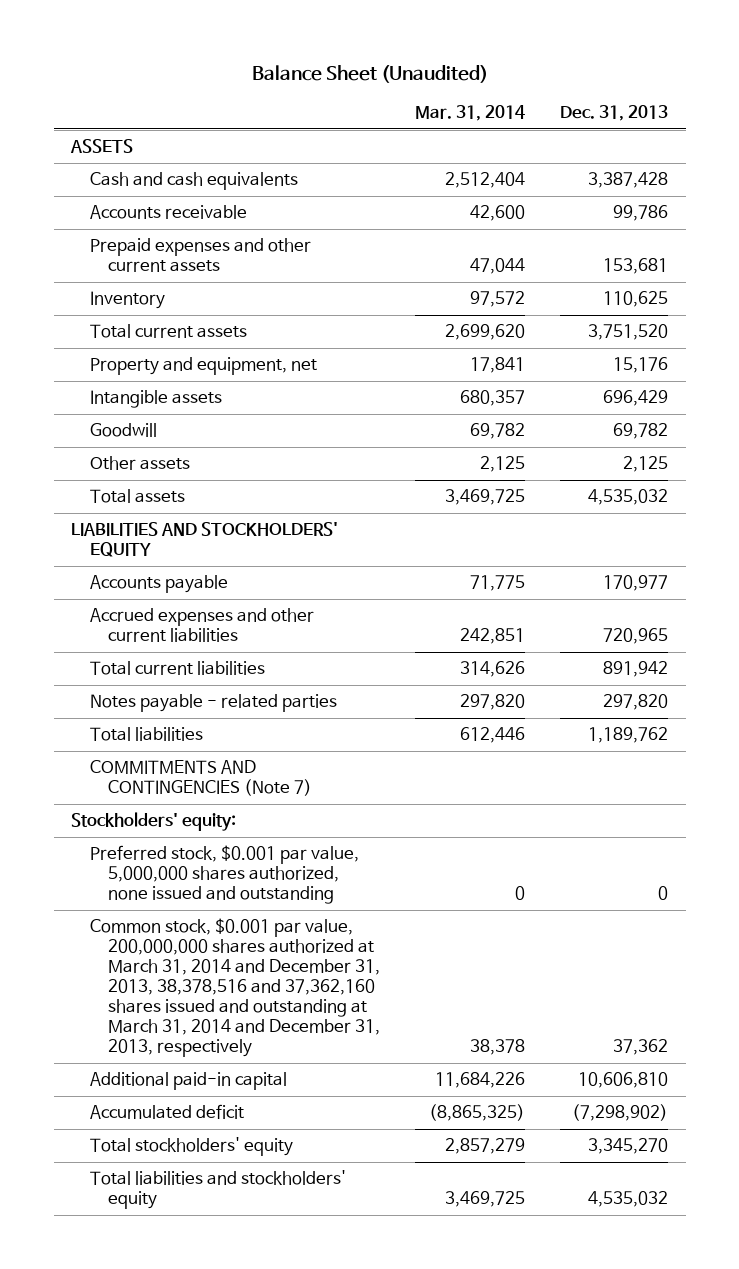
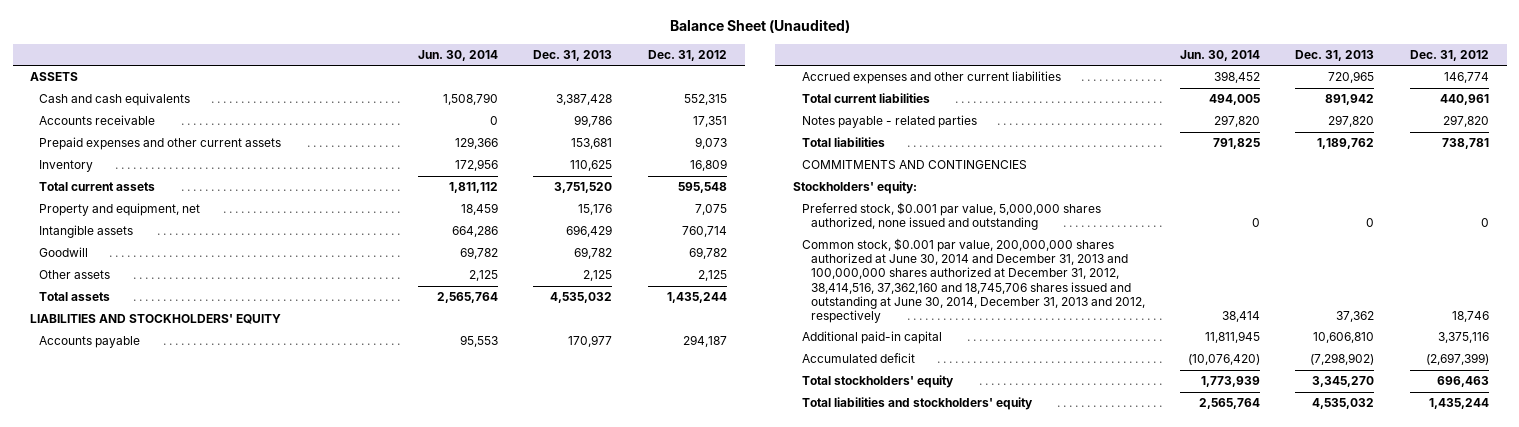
[415,105,526,122] Mar. 31, 2014 -> none
none -> [417,49,498,61] Jun. 30, 2014
none -> [647,49,727,61] Dec. 31, 2012
[89,760,313,797] COMMITMENTS AND CONTINGENCIES (Note 7) -> [801,160,1027,170] COMMITMENTS AND CONTINGENCIES
[89,918,381,1058] Common stock, $0.001 par value, 200,000,000 shares authorized at March 31, 2014 and December 31, 2013, 38,378,516 and 37,362,160 shares issued and outstanding at March 31, 2014 and December 31, 2013, respectively -> [801,238,1145,323] Common stock, $0.001 par value, 200,000,000 shares authorized at June 30, 2014 and December 31, 2013 and 100,000,000 shares authorized at December 31, 2012, 38,414,516, 37,362,160 and 18,745,706 shares issued and outstanding at June 30, 2014, December 31, 2013 and 2012, respectively

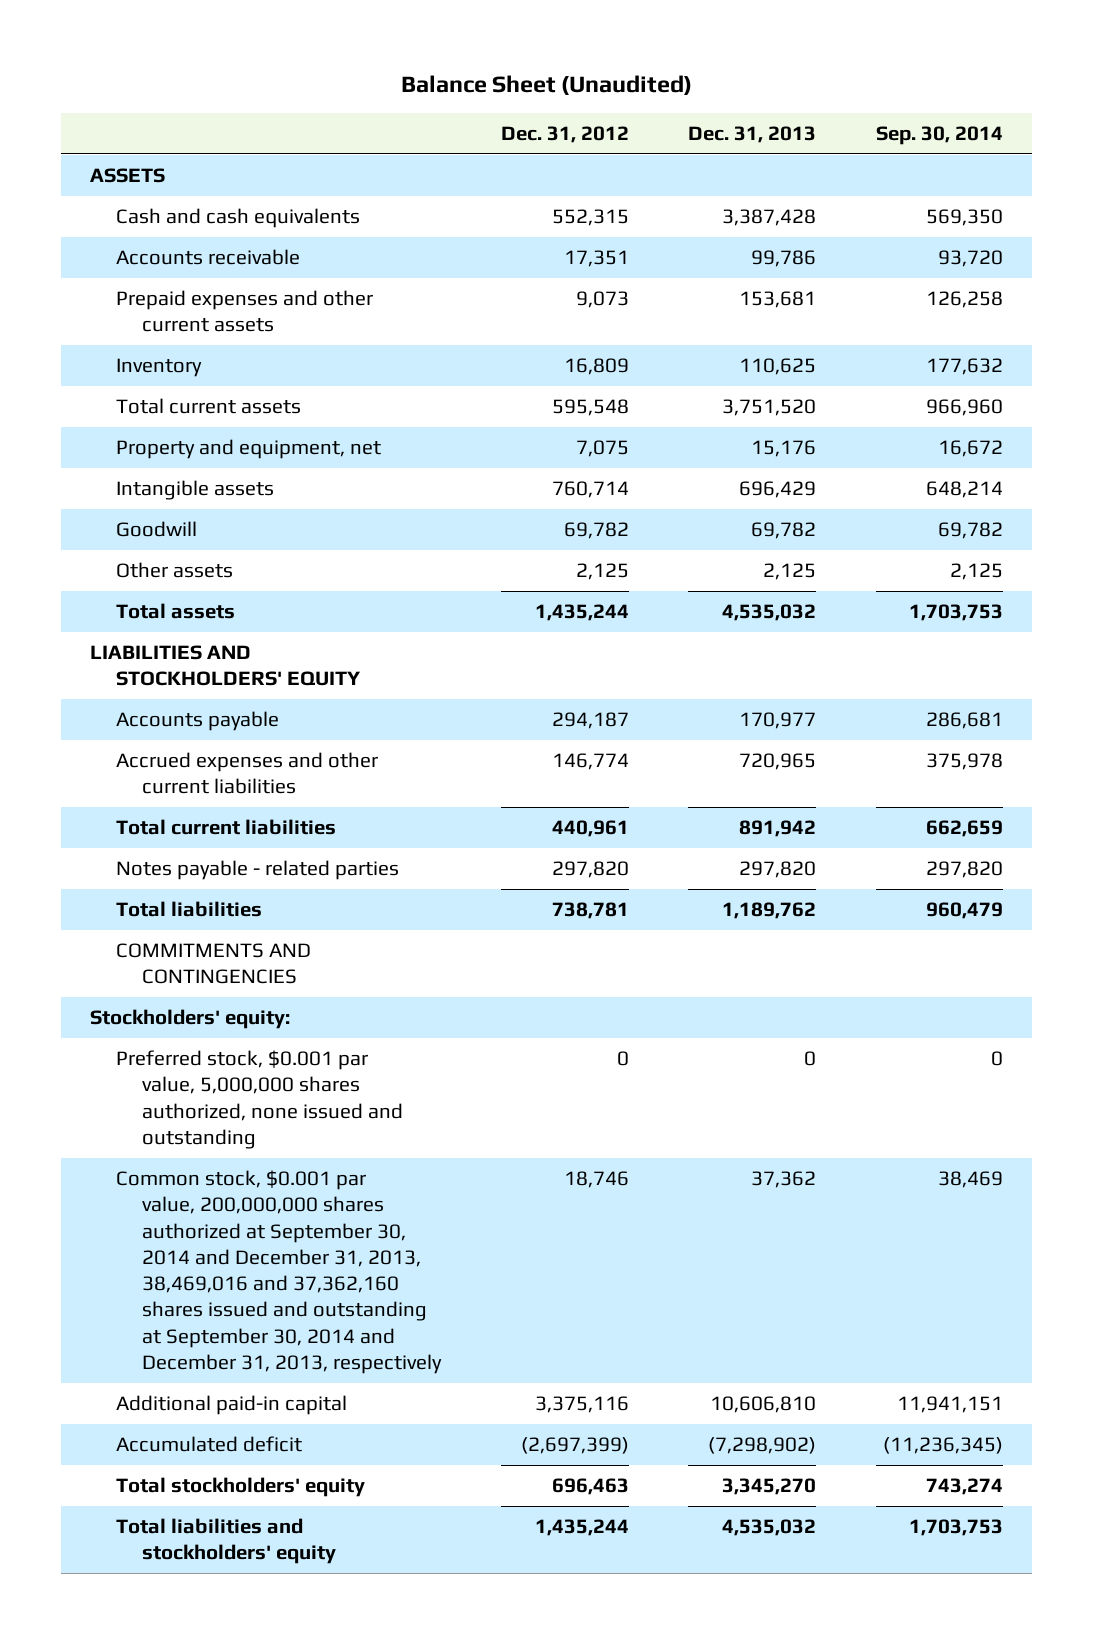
[417,49,498,61] Jun. 30, 2014 -> none
none -> [875,126,1003,146] Sep. 30, 2014
[801,238,1145,323] Common stock, $0.001 par value, 200,000,000 shares authorized at June 30, 2014 and December 31, 2013 and 100,000,000 shares authorized at December 31, 2012, 38,414,516, 37,362,160 and 18,745,706 shares issued and outstanding at June 30, 2014, December 31, 2013 and 2012, respectively -> [116,1170,443,1374] Common stock, $0.001 par value, 200,000,000 shares authorized at September 30, 2014 and December 31, 2013, 38,469,016 and 37,362,160 shares issued and outstanding at September 30, 2014 and December 31, 2013, respectively

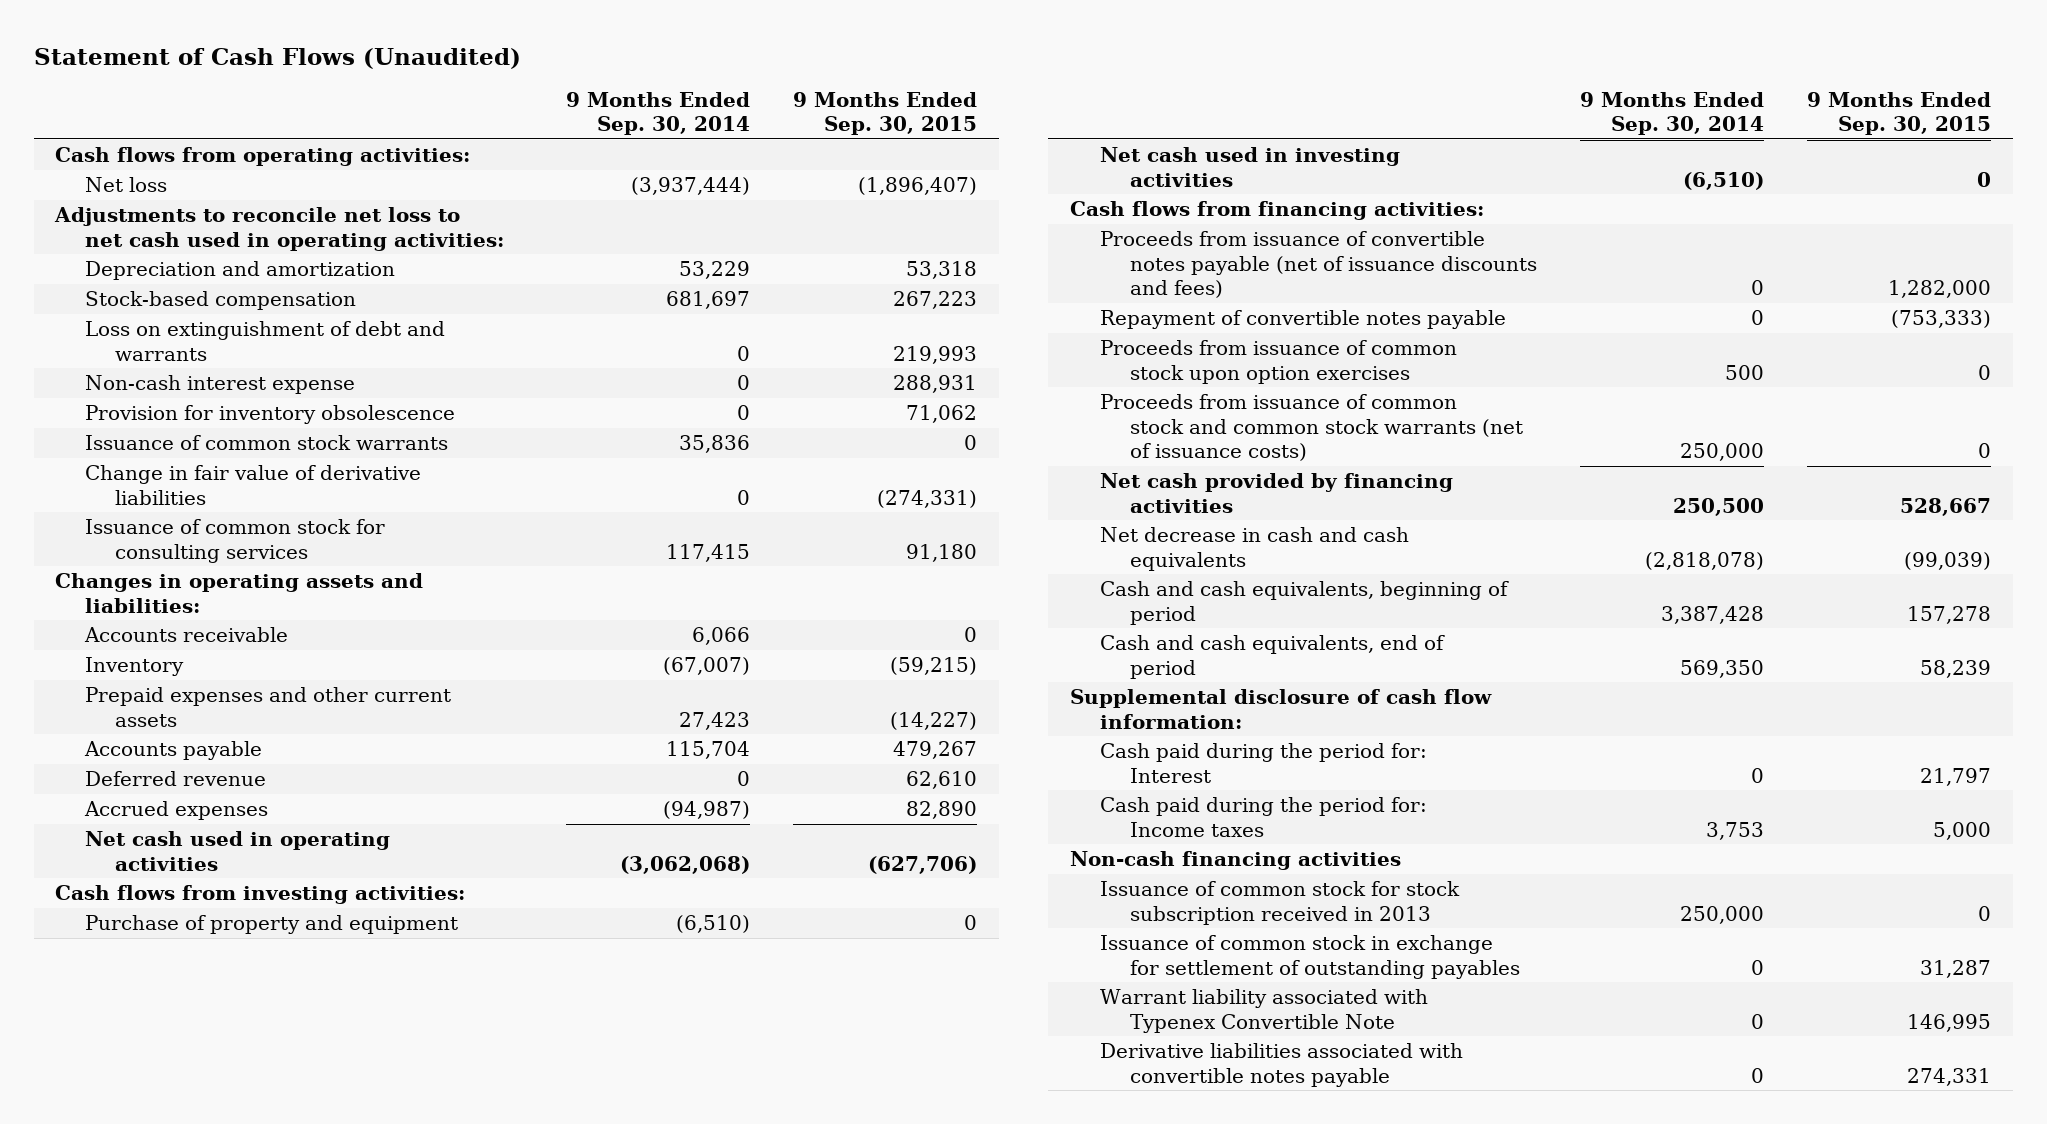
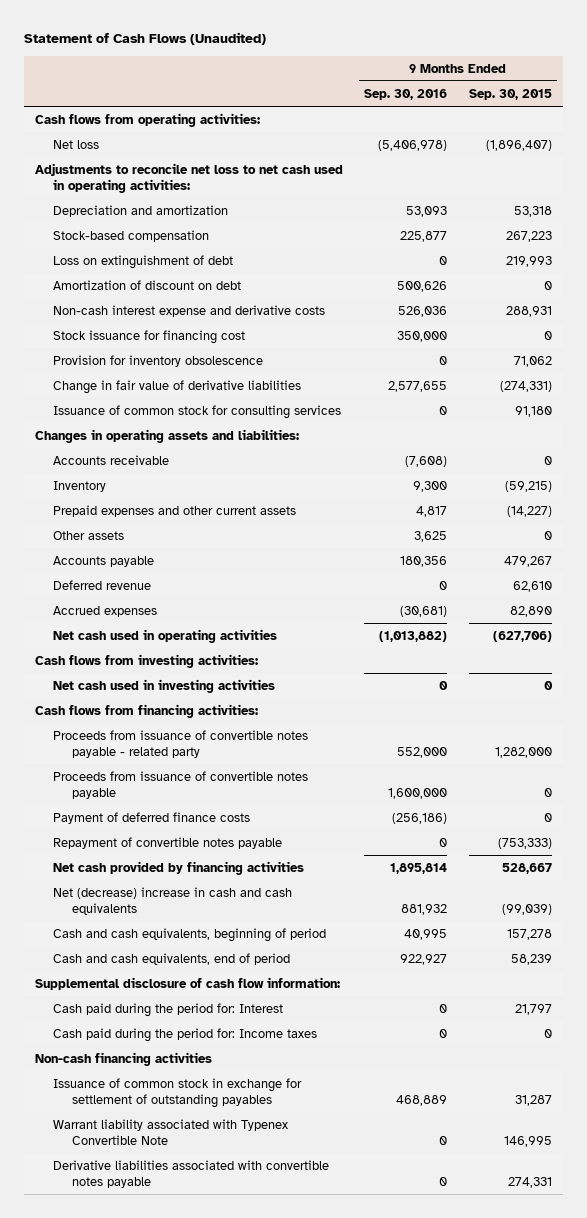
[565,91,750,136] 9 Months Ended Sep. 30, 2014 -> none
none -> [364,88,448,100] Sep. 30, 2016
[85,321,446,361] Loss on extinguishment of debt and warrants -> [53,254,234,269] Loss on extinguishment of debt
none -> [53,279,242,290] Amortization of discount on debt
[85,375,356,395] Non-cash interest expense -> [53,304,326,317] Non-cash interest expense and derivative costs
none -> [53,329,246,344] Stock issuance for financing cost
[85,435,449,451] Issuance of common stock warrants -> none
none -> [53,530,125,540] Other assets
[85,915,459,935] Purchase of property and equipment -> none
[1099,231,1537,299] Proceeds from issuance of convertible notes payable (net of issuance discounts and fees) -> [53,729,309,758] Proceeds from issuance of convertible notes payable - related party
none -> [53,770,309,799] Proceeds from issuance of convertible notes payable
none -> [53,811,251,824] Payment of deferred finance costs
[1099,340,1457,384] Proceeds from issuance of common stock upon option exercises -> none
[1099,394,1523,462] Proceeds from issuance of common stock and common stock warrants (net of issuance costs) -> none
[1099,527,1409,571] Net decrease in cash and cash equivalents -> [53,886,293,915] Net (decrease) increase in cash and cash equivalents
[1933,821,1992,840] 5,000 -> [543,1028,552,1038] 0
[1099,881,1460,925] Issuance of common stock for stock subscription received in 2013 -> none

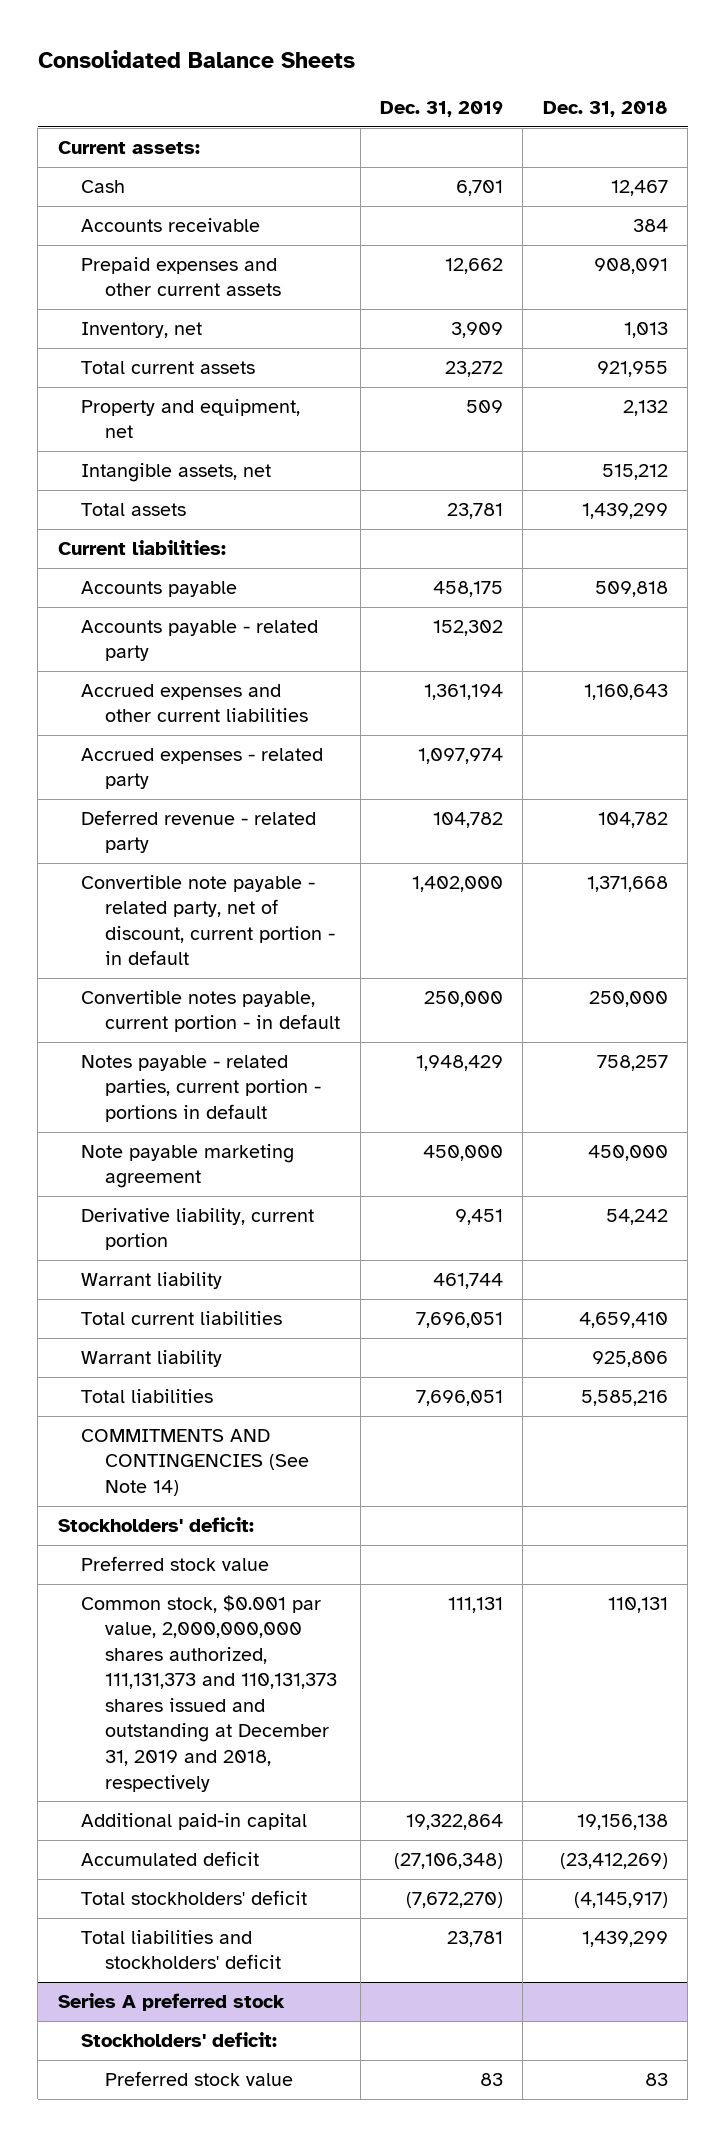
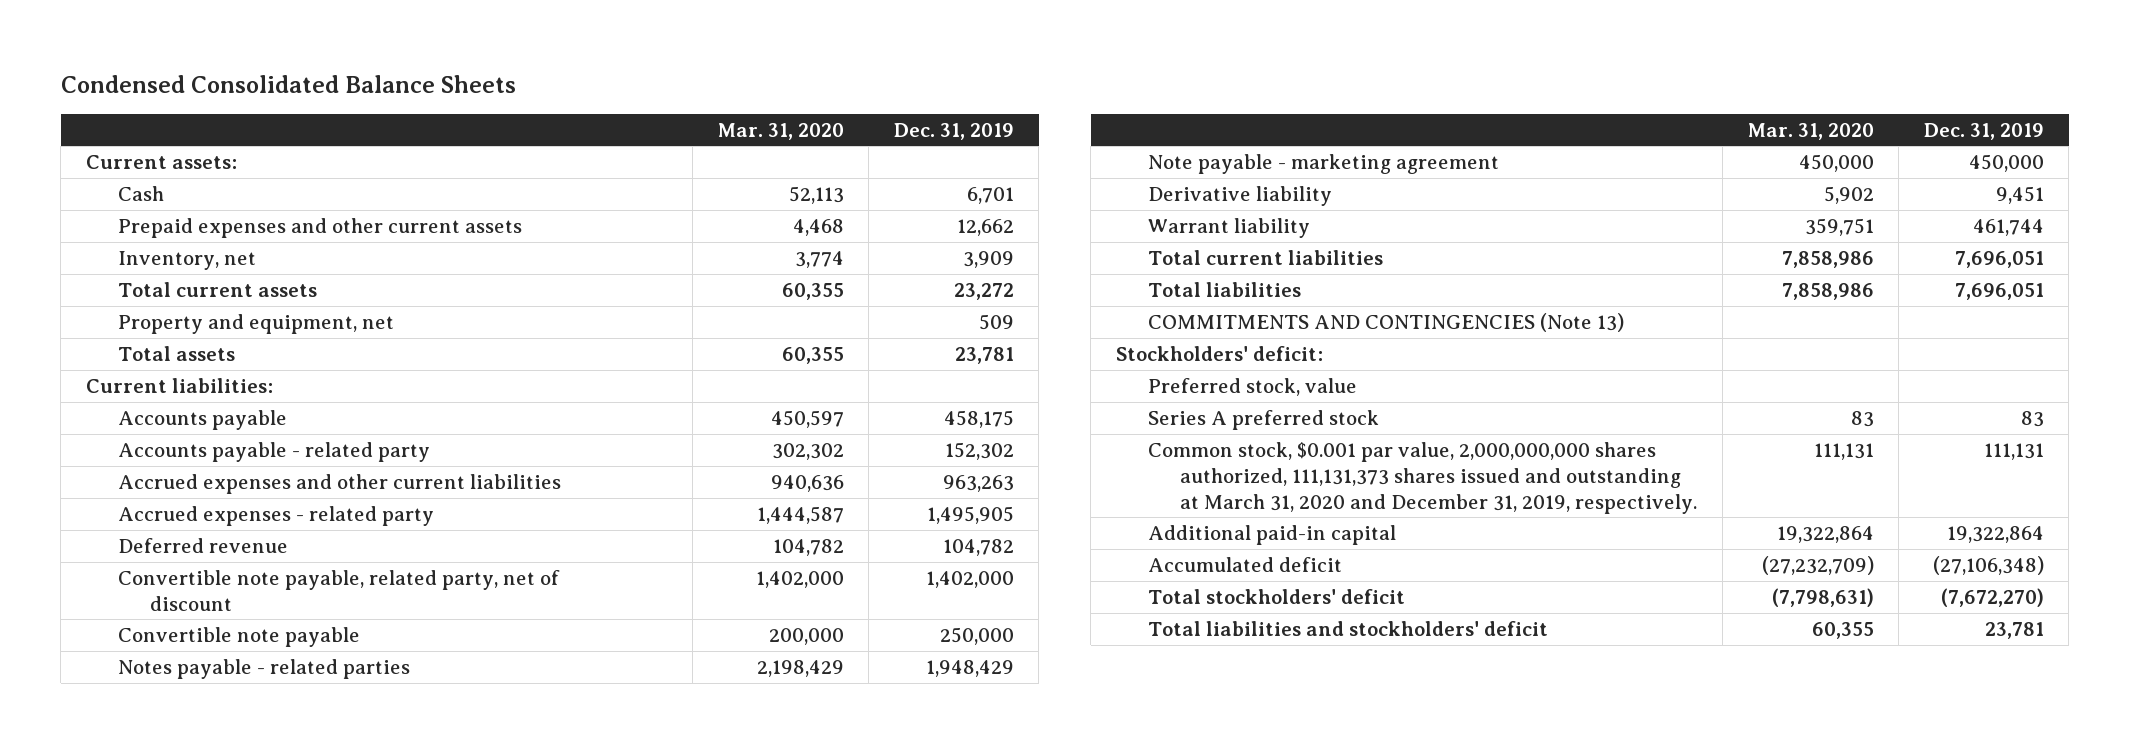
[37,50,355,69] Consolidated Balance Sheets -> [60,74,516,93] Condensed Consolidated Balance Sheets
[542,101,668,118] Dec. 31, 2018 -> none
none -> [717,122,844,140] Mar. 31, 2020
[81,217,261,232] Accounts receivable -> none
[81,462,272,482] Intangible assets, net -> none
[424,683,504,700] 1,361,194 -> [942,474,1014,492] 963,263
[418,747,504,764] 1,097,974 -> [926,505,1014,524] 1,495,905
[81,809,317,854] Deferred revenue - related party -> [118,537,289,553] Deferred revenue
[81,874,336,966] Convertible note payable - related party, net of discount, current portion - in default -> [118,569,561,611] Convertible note payable, related party, net of discount
[81,989,341,1033] Convertible notes payable, current portion - in default -> [118,626,361,647] Convertible note payable
[81,1054,322,1122] Notes payable - related parties, current portion - portions in default -> [118,658,411,679] Notes payable - related parties
[81,1143,295,1189] Note payable marketing agreement -> [1148,153,1500,174] Note payable - marketing agreement
[81,1207,315,1251] Derivative liability, current portion -> [1148,185,1333,206] Derivative liability
[81,1349,223,1367] Warrant liability -> none
[81,1428,310,1496] COMMITMENTS AND CONTINGENCIES (See Note 14) -> [1148,312,1625,332] COMMITMENTS AND CONTINGENCIES (Note 13)
[81,1555,270,1571] Preferred stock value -> [1148,377,1358,396] Preferred stock, value
none -> [1148,409,1380,430] Series A preferred stock
[81,1594,338,1792] Common stock, $0.001 par value, 2,000,000,000 shares authorized, 111,131,373 and 110,131,373 shares issued and outstanding at December 31, 2019 and 2018, respectively -> [1148,441,1698,514] Common stock, $0.001 par value, 2,000,000,000 shares authorized, 111,131,373 shares issued and outstanding at March 31, 2020 and December 31, 2019, respectively.
[57,1992,285,2011] Series A preferred stock -> none
[81,2031,278,2047] Stockholders' deficit: -> none
[105,2070,294,2086] Preferred stock value -> none

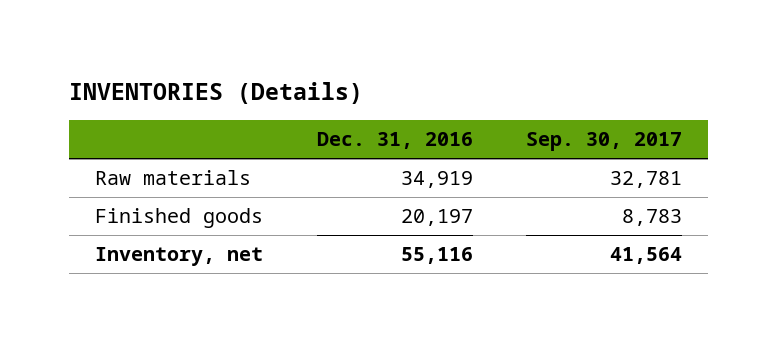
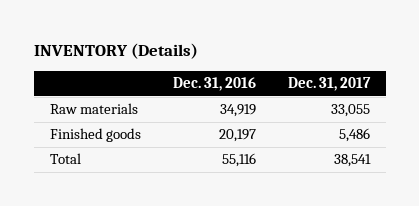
[68,81,363,104] INVENTORIES (Details) -> [33,43,198,60] INVENTORY (Details)
[525,132,682,152] Sep. 30, 2017 -> none
none -> [287,77,371,92] Dec. 31, 2017
[95,247,264,267] Inventory, net -> [49,153,81,165] Total

